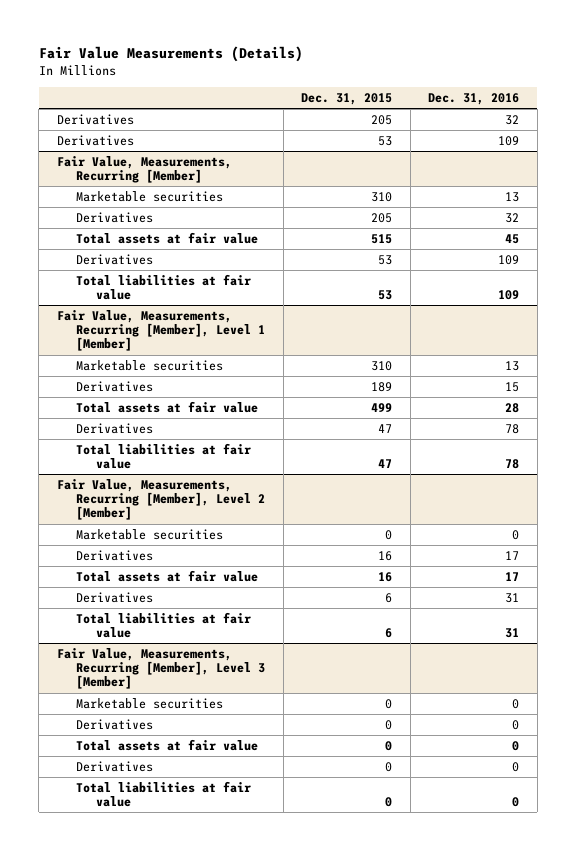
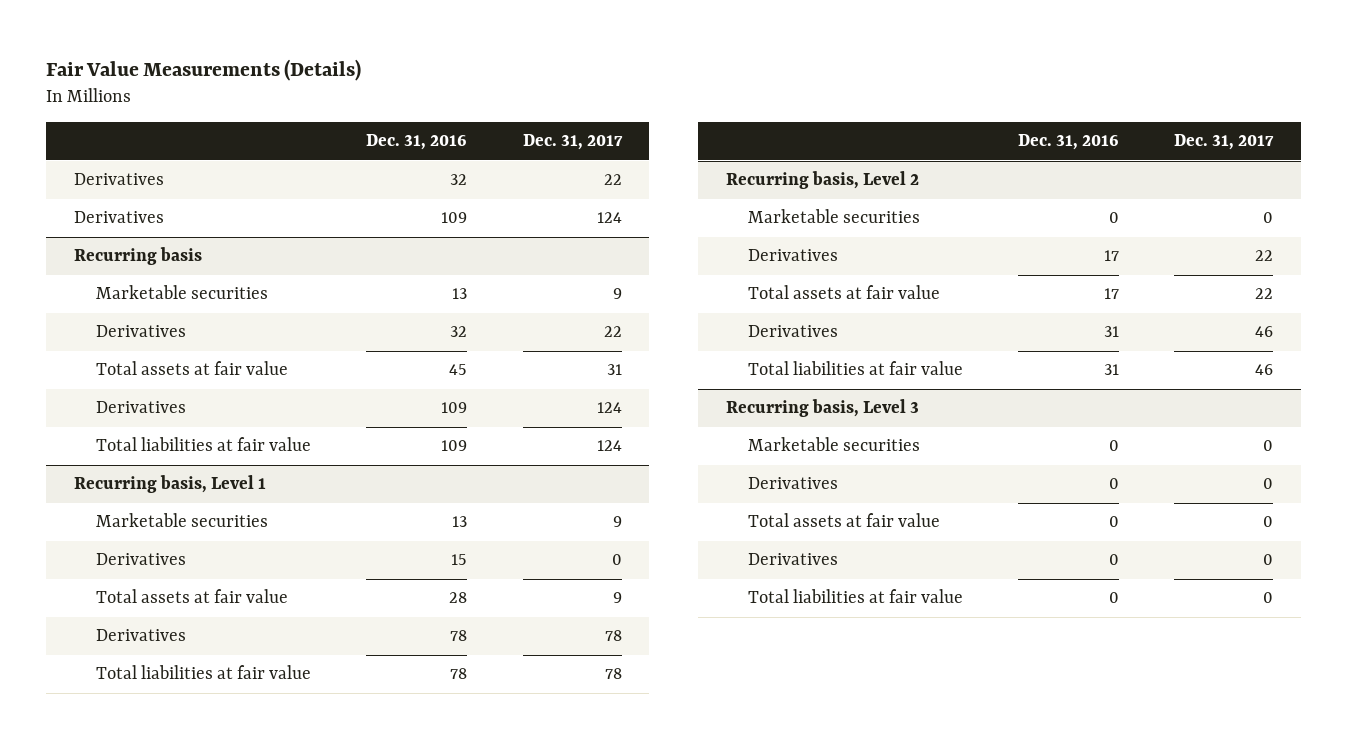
[301,92,393,105] Dec. 31, 2015 -> none
none -> [522,134,623,151] Dec. 31, 2017
[56,155,232,184] Fair Value, Measurements, Recurring [Member] -> [73,247,202,266] Recurring basis
[56,309,266,352] Fair Value, Measurements, Recurring [Member], Level 1 [Member] -> none
none -> [73,475,266,494] Recurring basis, Level 1
[56,478,266,521] Fair Value, Measurements, Recurring [Member], Level 2 [Member] -> none
none -> [725,171,919,190] Recurring basis, Level 2
[56,647,266,690] Fair Value, Measurements, Recurring [Member], Level 3 [Member] -> none
none -> [725,399,919,418] Recurring basis, Level 3

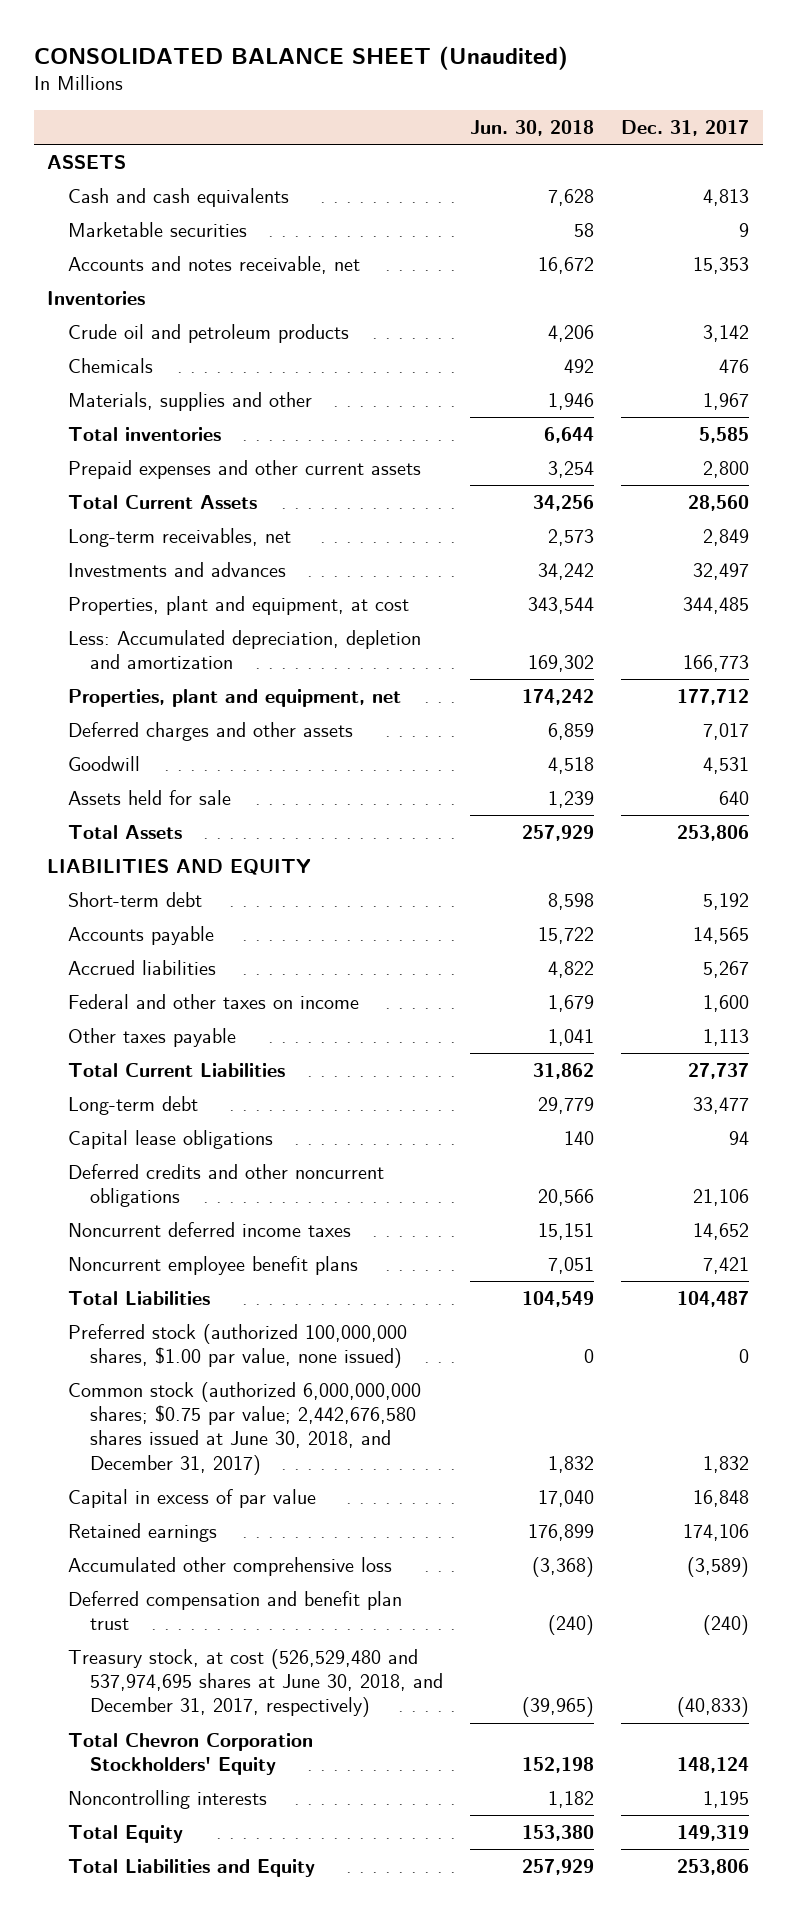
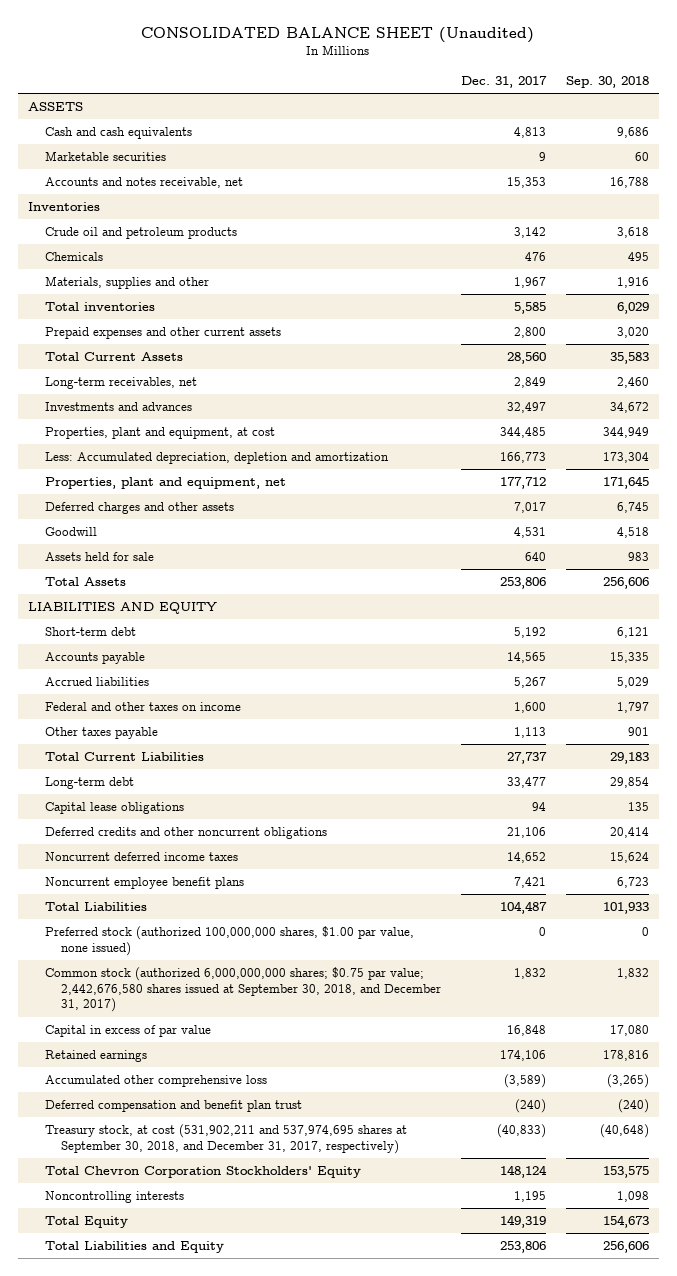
[469,119,594,136] Jun. 30, 2018 -> none
none -> [565,76,649,89] Sep. 30, 2018
[68,1381,422,1475] Common stock (authorized 6,000,000,000 shares; $0.75 par value; 2,442,676,580 shares issued at June 30, 2018, and December 31, 2017) -> [44,967,441,1013] Common stock (authorized 6,000,000,000 shares; $0.75 par value; 2,442,676,580 shares issued at September 30, 2018, and December 31, 2017)
[68,1648,443,1718] Treasury stock, at cost (526,529,480 and 537,974,695 shares at June 30, 2018, and December 31, 2017, respectively) -> [44,1124,407,1154] Treasury stock, at cost (531,902,211 and 537,974,695 shares at September 30, 2018, and December 31, 2017, respectively)

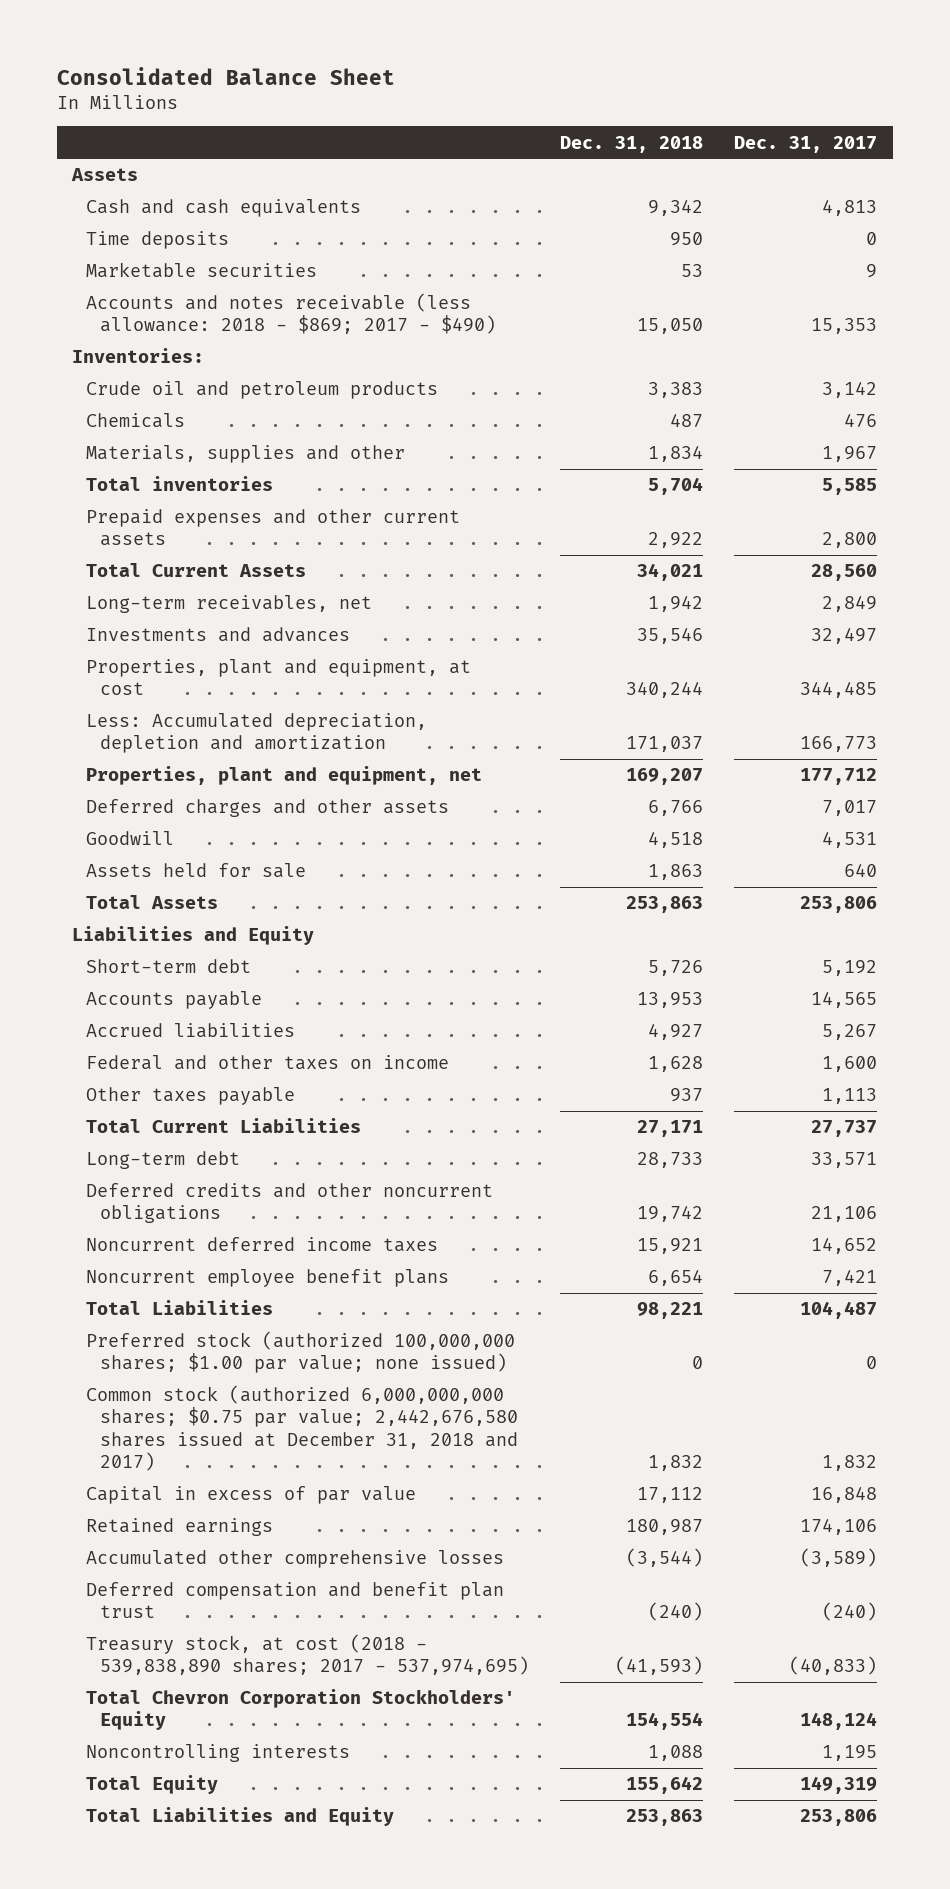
[141,27,535,44] CONSOLIDATED BALANCE SHEET (Unaudited) -> [56,66,395,85] Consolidated Balance Sheet
[565,76,649,89] Sep. 30, 2018 -> none
none -> [560,135,704,153] Dec. 31, 2018
[28,102,84,112] ASSETS -> [71,168,139,182] Assets
none -> [86,231,230,250] Time deposits
[44,177,243,189] Accounts and notes receivable, net -> [86,293,497,335] Accounts and notes receivable (less allowance: 2018 - $869; 2017 - $490)
[28,202,101,212] Inventories -> [72,348,205,364] Inventories:
[28,602,218,615] LIABILITIES AND EQUITY -> [72,926,315,946] Liabilities and Equity
[44,802,184,815] Capital lease obligations -> none
[506,777,546,789] 33,477 -> [811,1152,878,1169] 33,571
[44,926,414,956] Preferred stock (authorized 100,000,000 shares, $1.00 par value, none issued) -> [86,1331,516,1374] Preferred stock (authorized 100,000,000 shares; $1.00 par value; none issued)
[44,967,441,1013] Common stock (authorized 6,000,000,000 shares; $0.75 par value; 2,442,676,580 shares issued at September 30, 2018, and December 31, 2017) -> [86,1385,519,1471] Common stock (authorized 6,000,000,000 shares; $0.75 par value; 2,442,676,580 shares issued at December 31, 2018 and 2017)
[44,1075,267,1088] Accumulated other comprehensive loss -> [86,1550,505,1569] Accumulated other comprehensive losses
[44,1124,407,1154] Treasury stock, at cost (531,902,211 and 537,974,695 shares at September 30, 2018, and December 31, 2017, respectively) -> [86,1634,530,1676] Treasury stock, at cost (2018 - 539,838,890 shares; 2017 - 537,974,695)

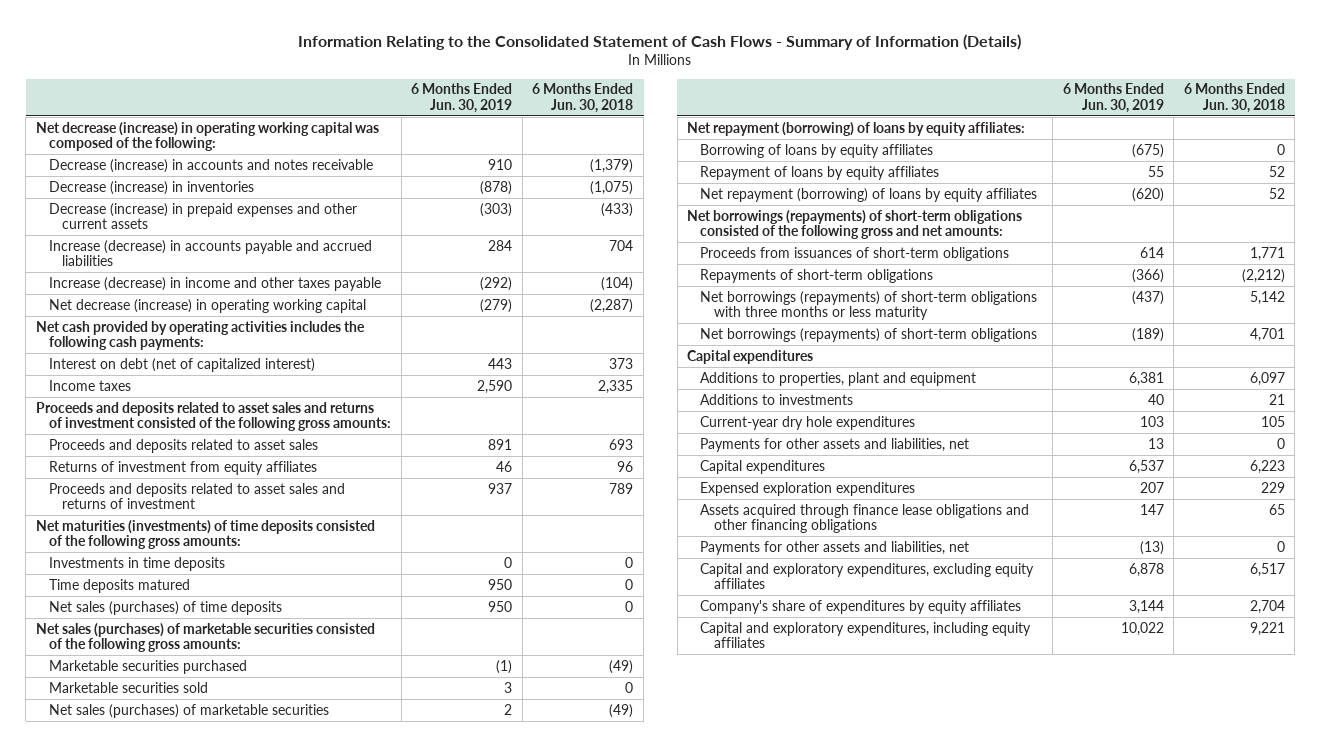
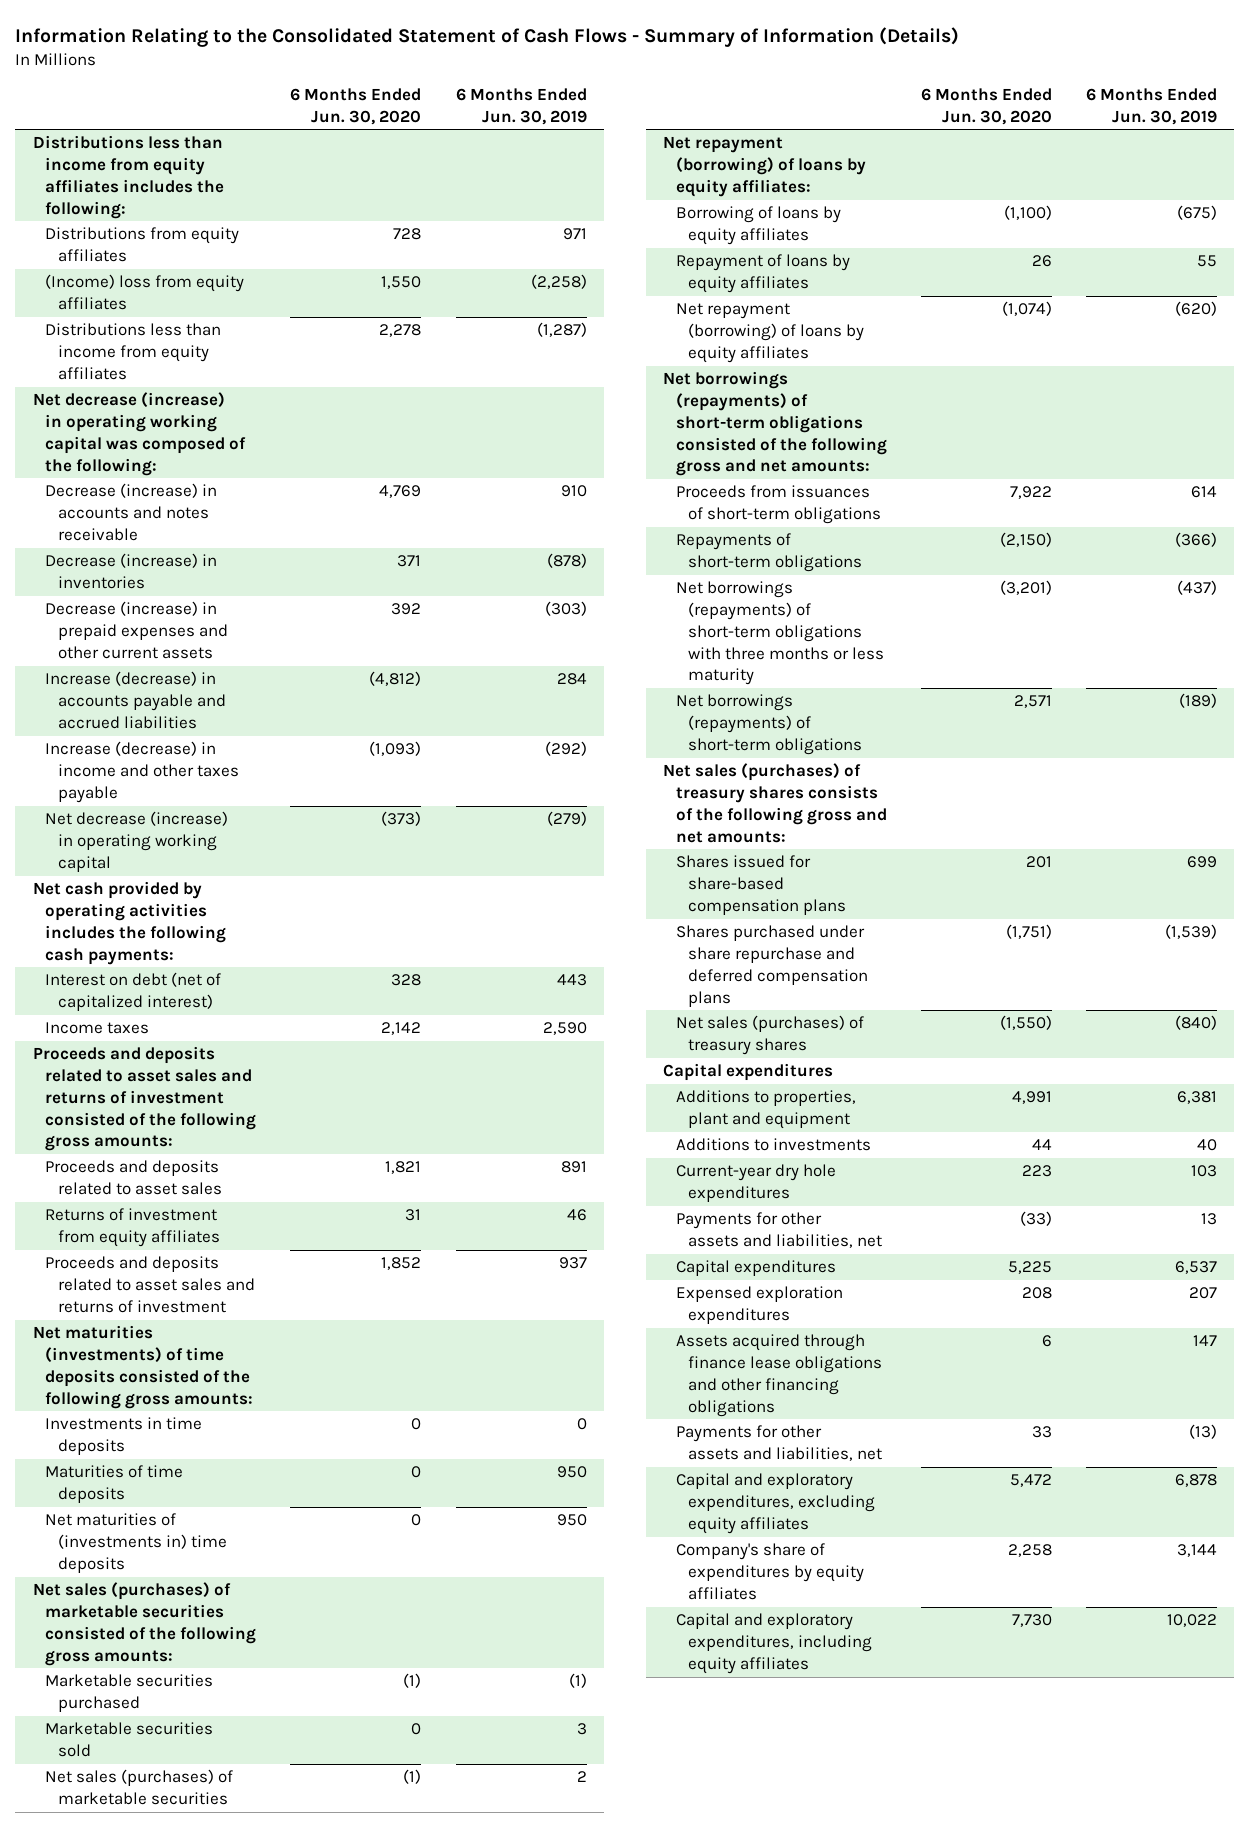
[532,83,634,114] 6 Months Ended Jun. 30, 2018 -> none
none -> [290,87,422,125] 6 Months Ended Jun. 30, 2020
none -> [32,135,225,219] Distributions less than income from equity affiliates includes the following:
none -> [45,227,240,263] Distributions from equity affiliates
none -> [45,274,245,311] (Income) loss from equity affiliates
none -> [45,323,222,380] Distributions less than income from equity affiliates
[49,578,191,593] Time deposits matured -> [45,1465,184,1504] Maturities of time deposits
[49,600,283,615] Net sales (purchases) of time deposits -> [45,1513,227,1573] Net maturities of (investments in) time deposits
none -> [663,763,887,843] Net sales (purchases) of treasury shares consists of the following gross and net amounts:
none -> [675,855,847,915] Shares issued for share-based compensation plans
none -> [675,925,869,1007] Shares purchased under share repurchase and deferred compensation plans
none -> [675,1015,864,1056] Net sales (purchases) of treasury shares

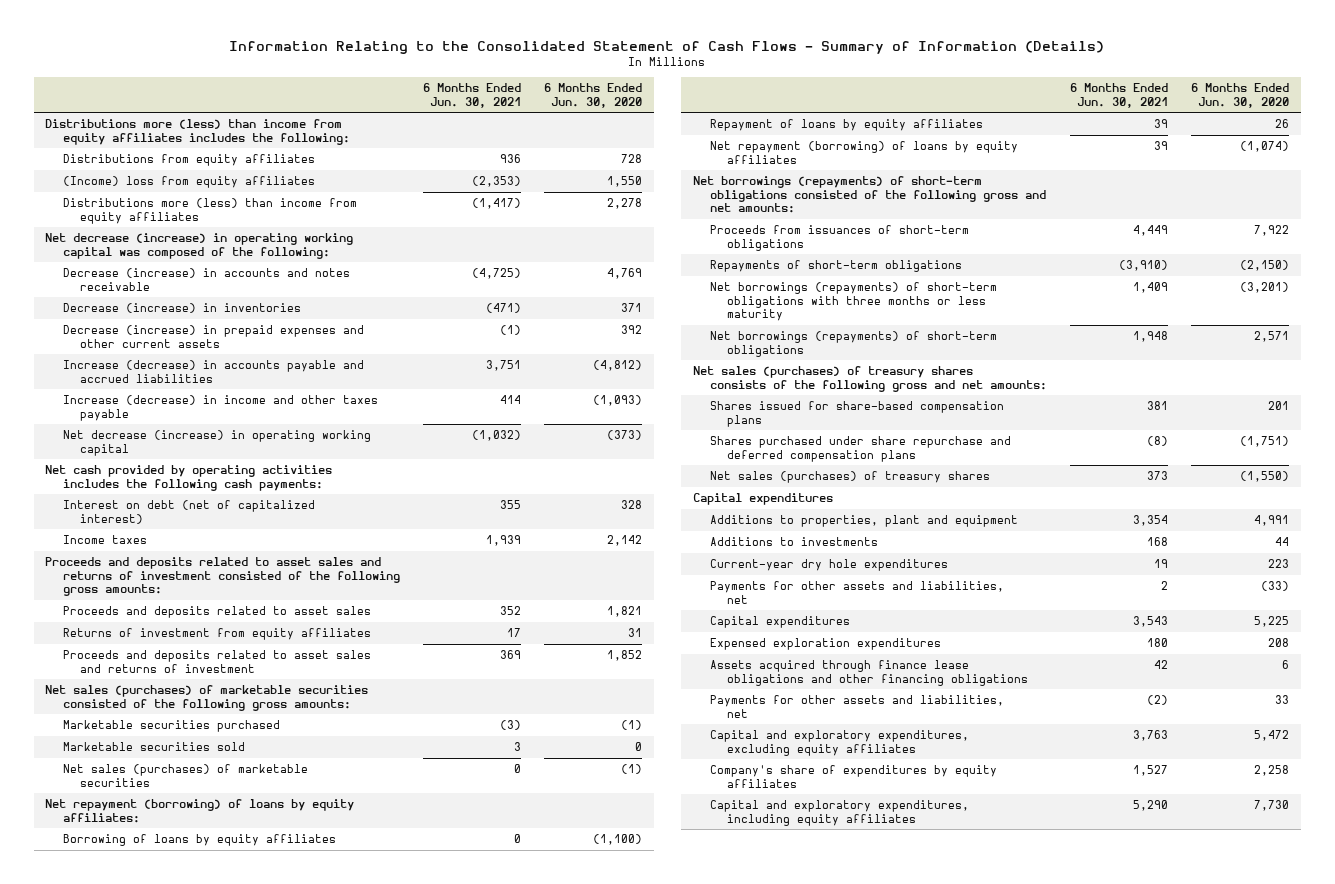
[455,87,587,125] 6 Months Ended Jun. 30, 2019 -> none
none -> [422,83,521,108] 6 Months Ended Jun. 30, 2021
[32,135,225,219] Distributions less than income from equity affiliates includes the following: -> [45,119,350,145] Distributions more (less) than income from equity affiliates includes the following:
[45,323,222,380] Distributions less than income from equity affiliates -> [62,198,357,224] Distributions more (less) than income from equity affiliates
[32,1325,254,1409] Net maturities (investments) of time deposits consisted of the following gross amounts: -> none
[45,1417,203,1456] Investments in time deposits -> none
[45,1465,184,1504] Maturities of time deposits -> none
[45,1513,227,1573] Net maturities of (investments in) time deposits -> none

